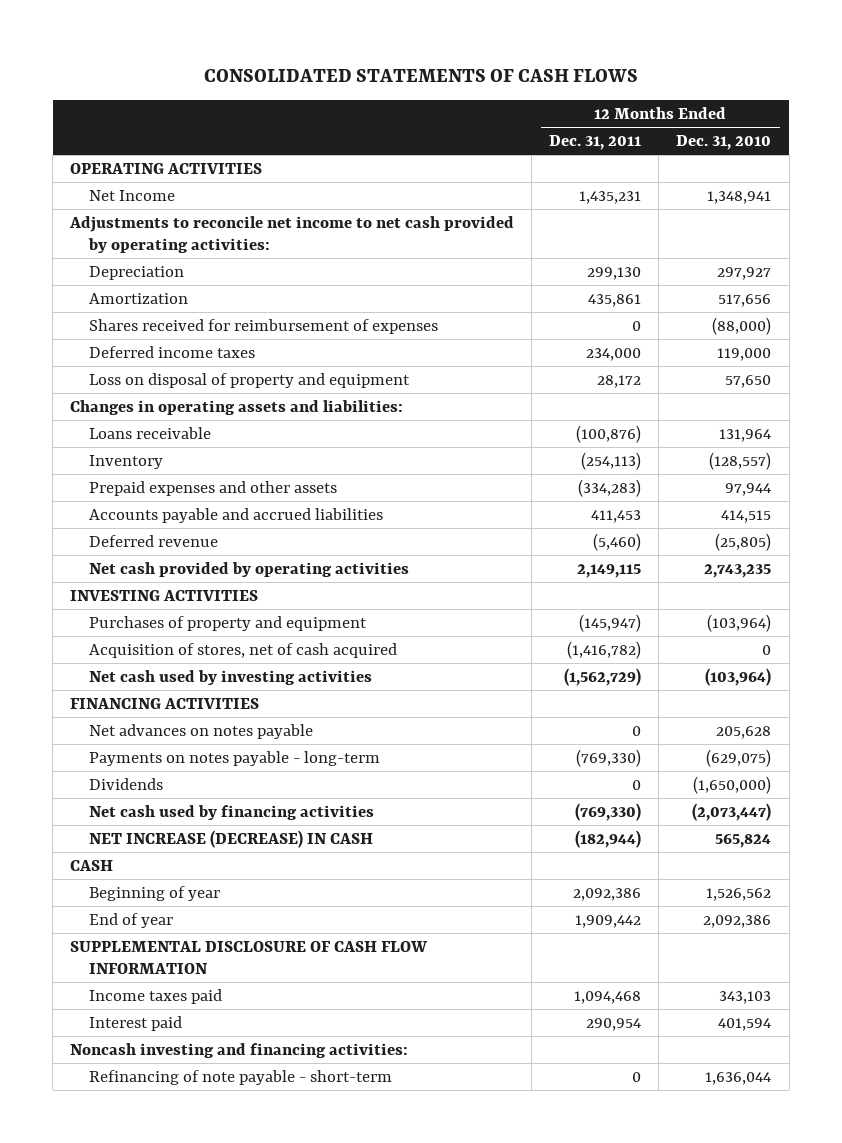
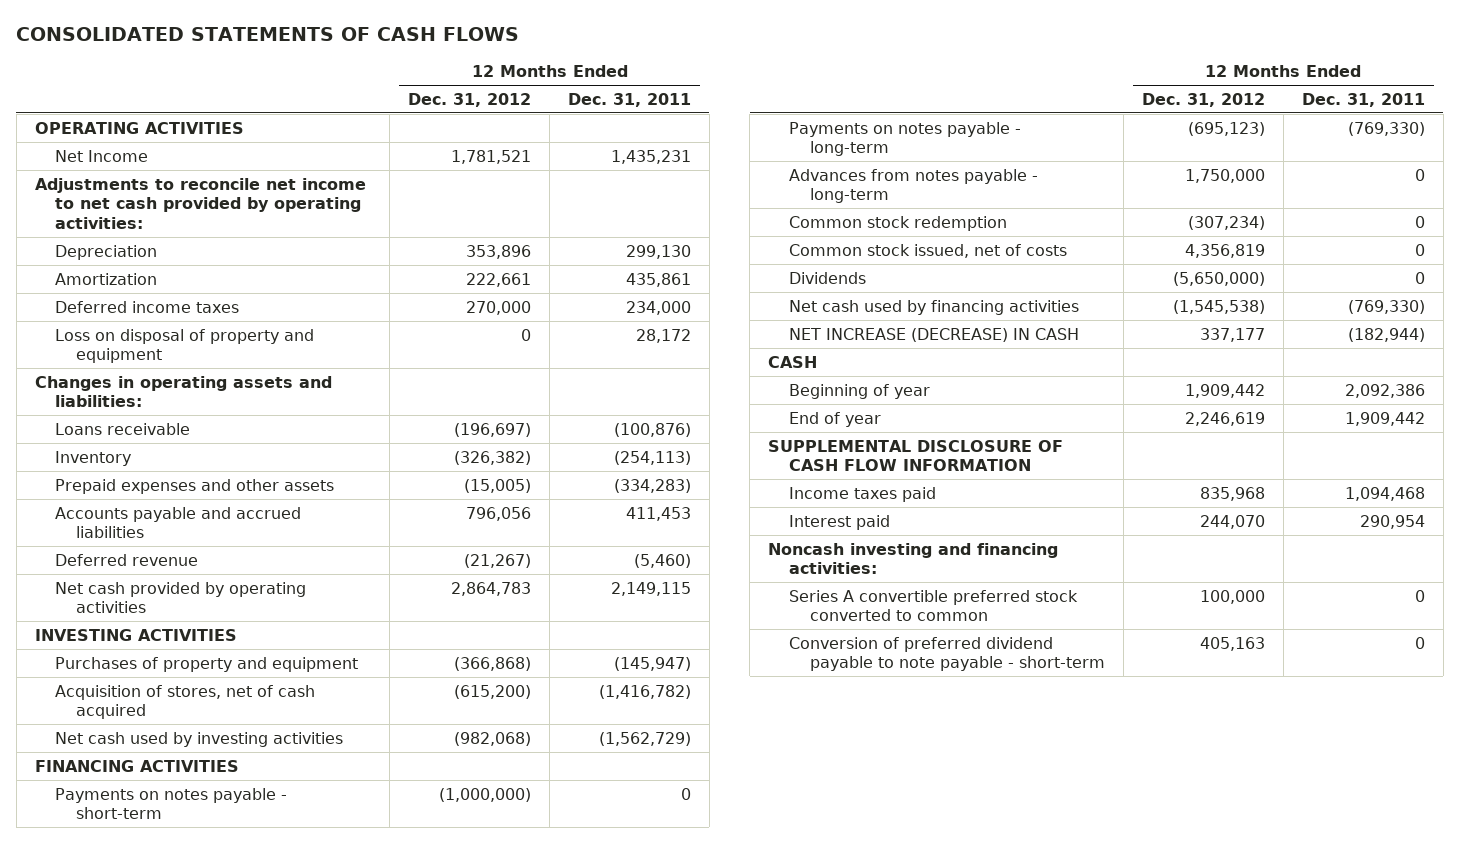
[676,134,772,150] Dec. 31, 2010 -> none
none -> [408,92,532,107] Dec. 31, 2012
[88,318,438,334] Shares received for reimbursement of expenses -> none
[88,723,313,739] Net advances on notes payable -> none
none -> [55,787,288,820] Payments on notes payable - short-term
none -> [789,168,1039,204] Advances from notes payable - long-term
none -> [789,215,1008,231] Common stock redemption
none -> [789,243,1068,258] Common stock issued, net of costs
none -> [789,589,1079,622] Series A convertible preferred stock converted to common
[88,1069,392,1085] Refinancing of note payable - short-term -> [789,636,1106,672] Conversion of preferred dividend payable to note payable - short-term

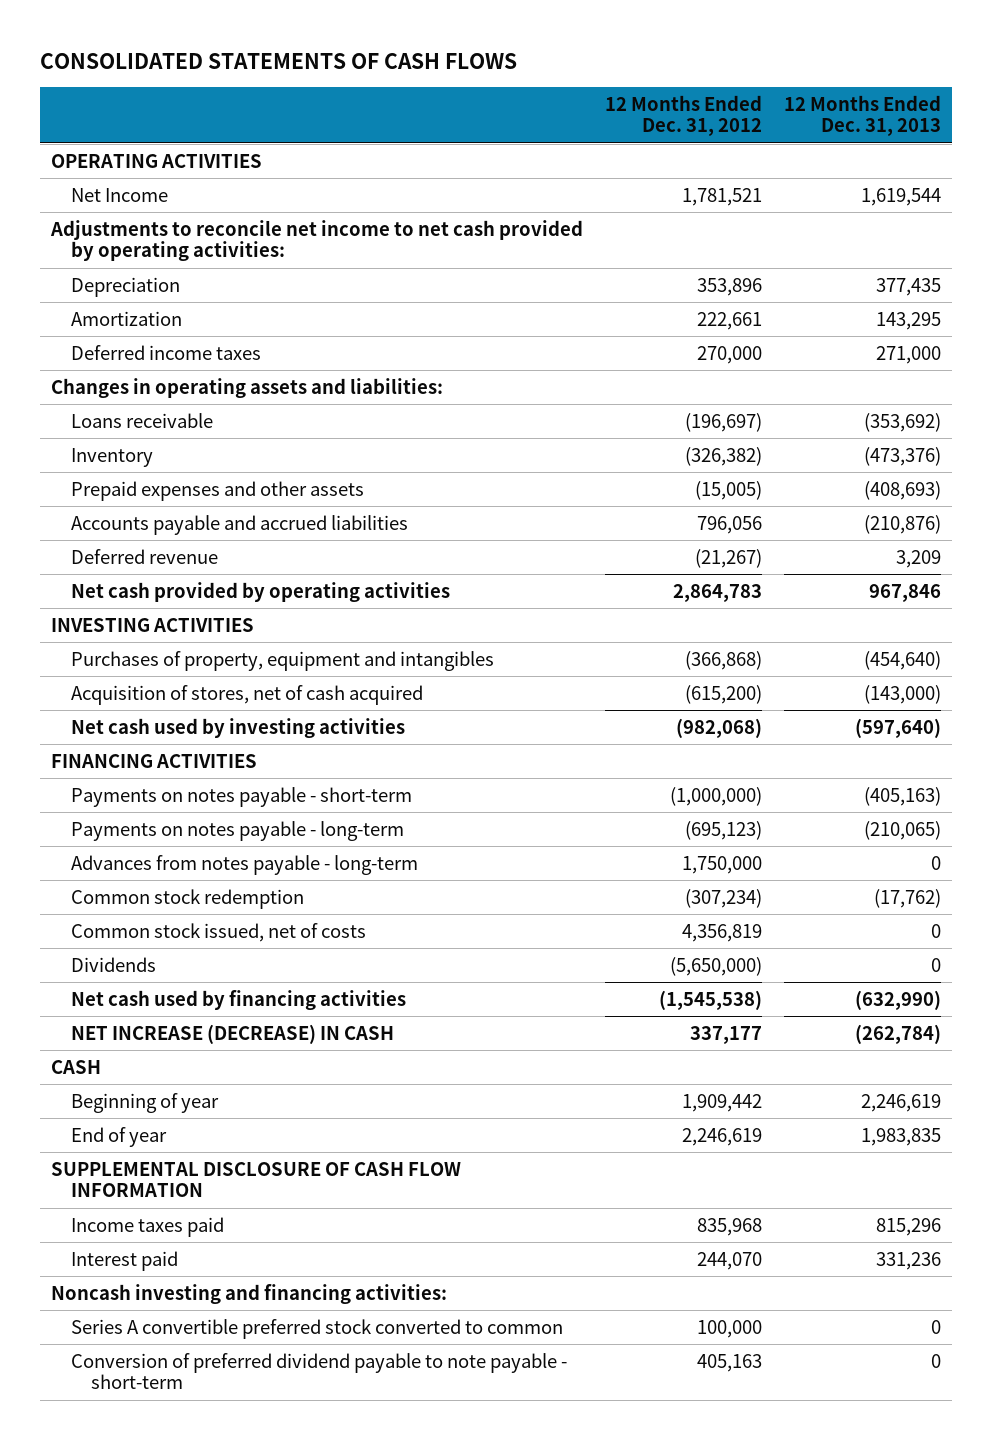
[568,92,692,107] Dec. 31, 2011 -> none
none -> [784,94,942,137] 12 Months Ended Dec. 31, 2013
[55,328,315,364] Loss on disposal of property and equipment -> none
[55,656,359,672] Purchases of property and equipment -> [71,650,495,671] Purchases of property, equipment and intangibles

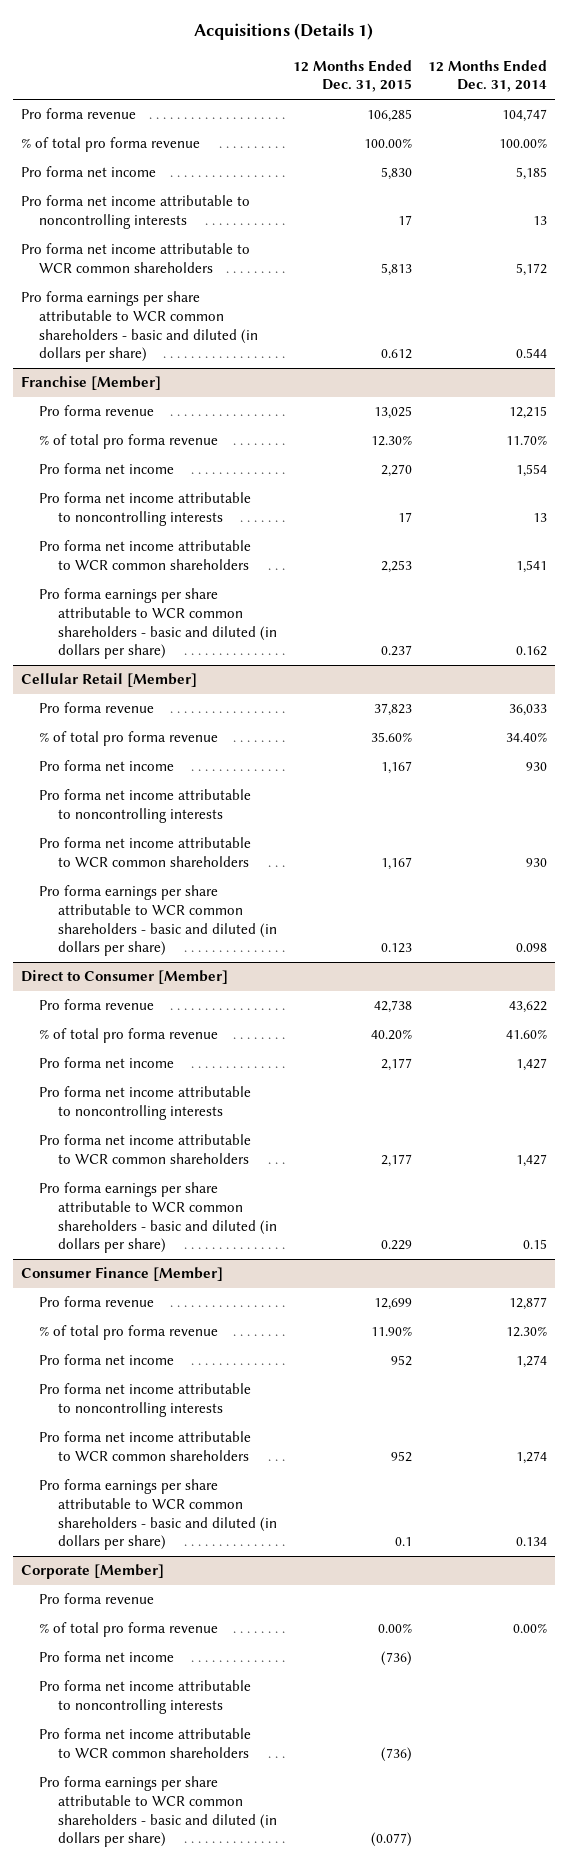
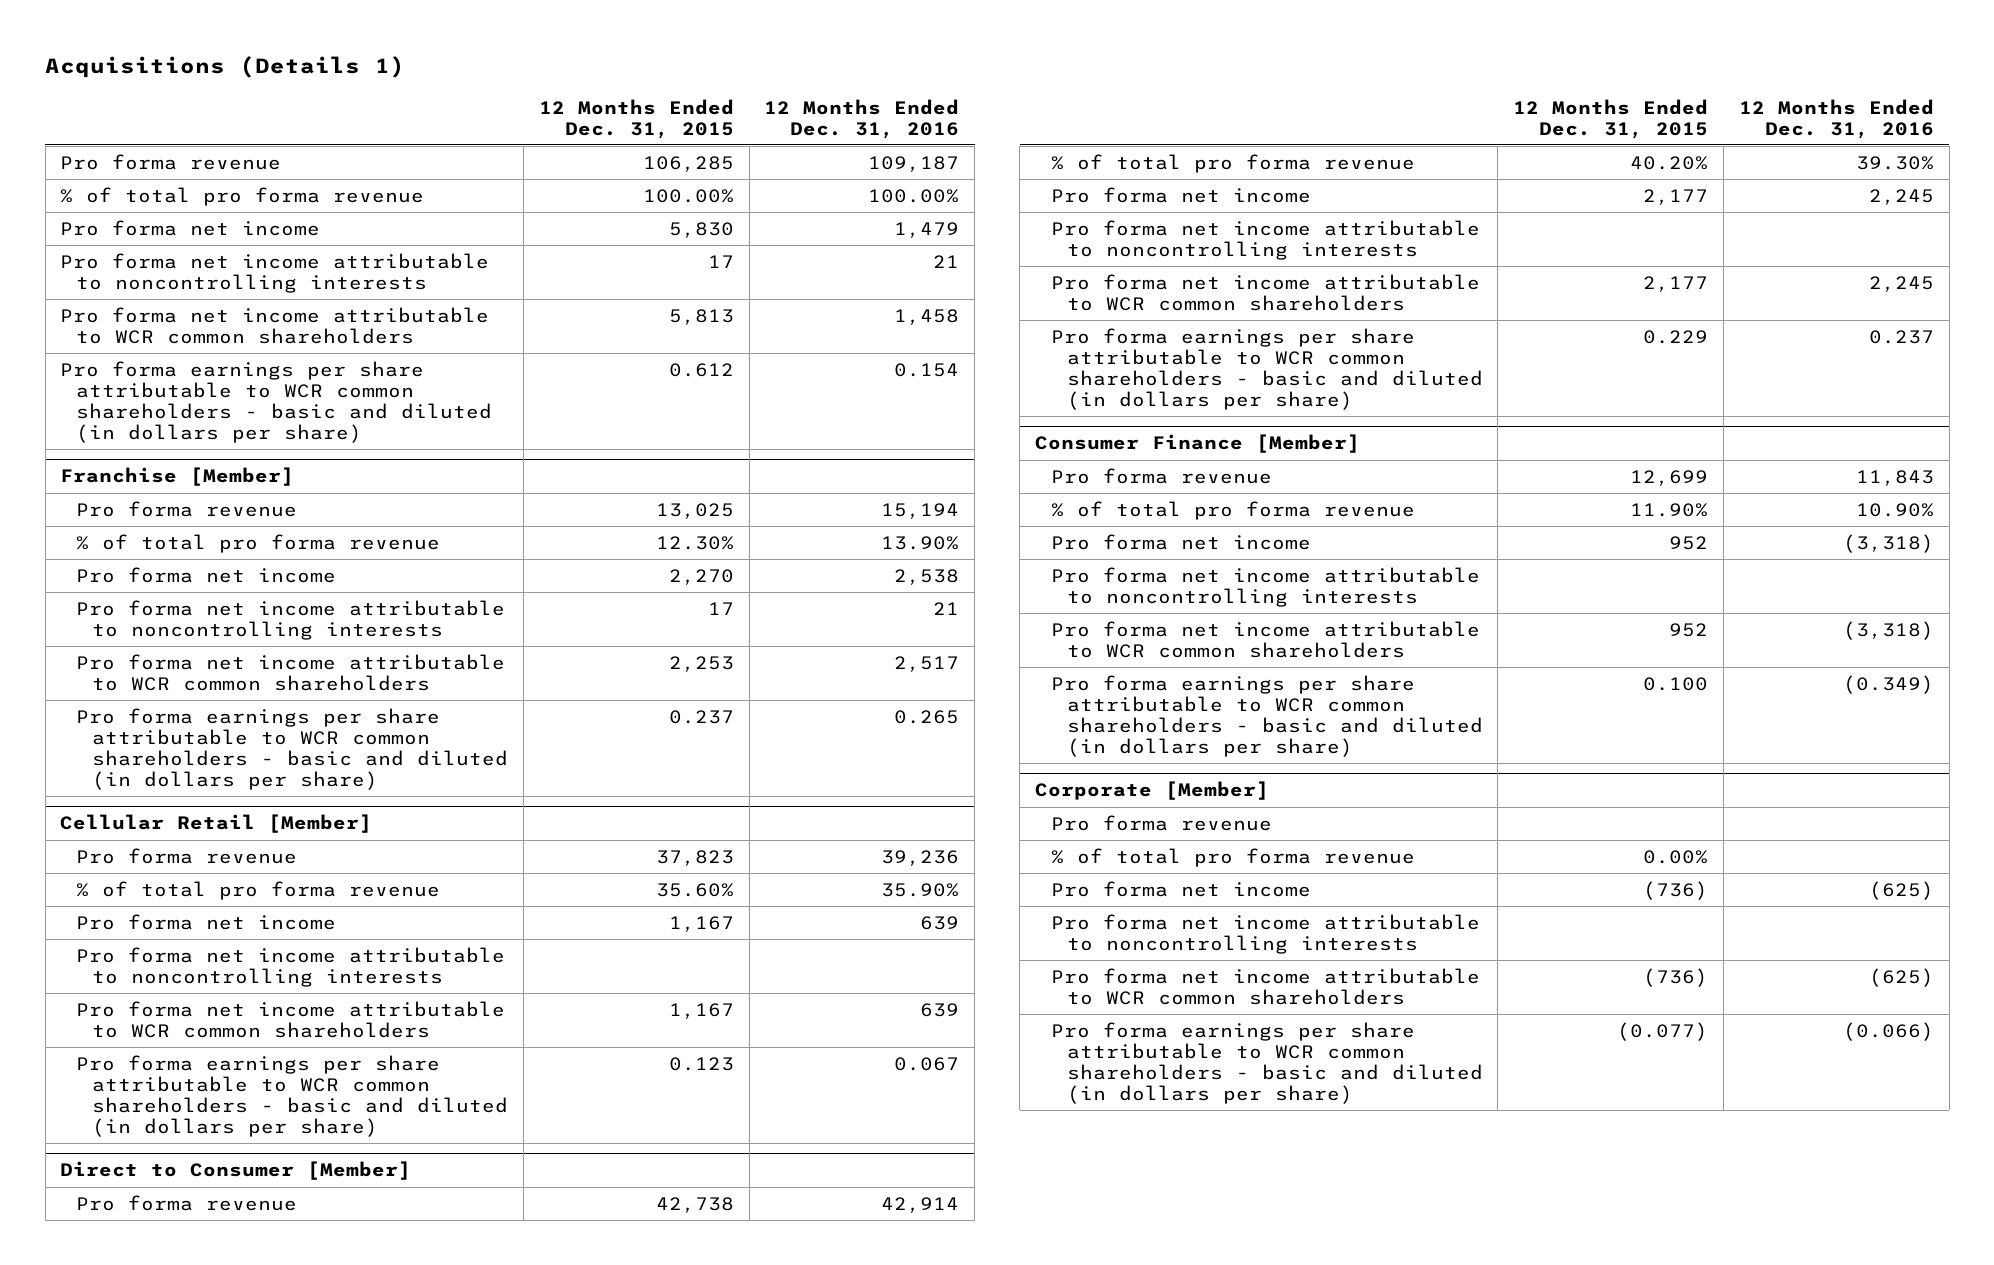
[427,59,547,93] 12 Months Ended Dec. 31, 2014 -> none
none -> [764,98,960,139] 12 Months Ended Dec. 31, 2016
[394,1537,412,1547] 0.1 -> [1643,676,1709,691] 0.100

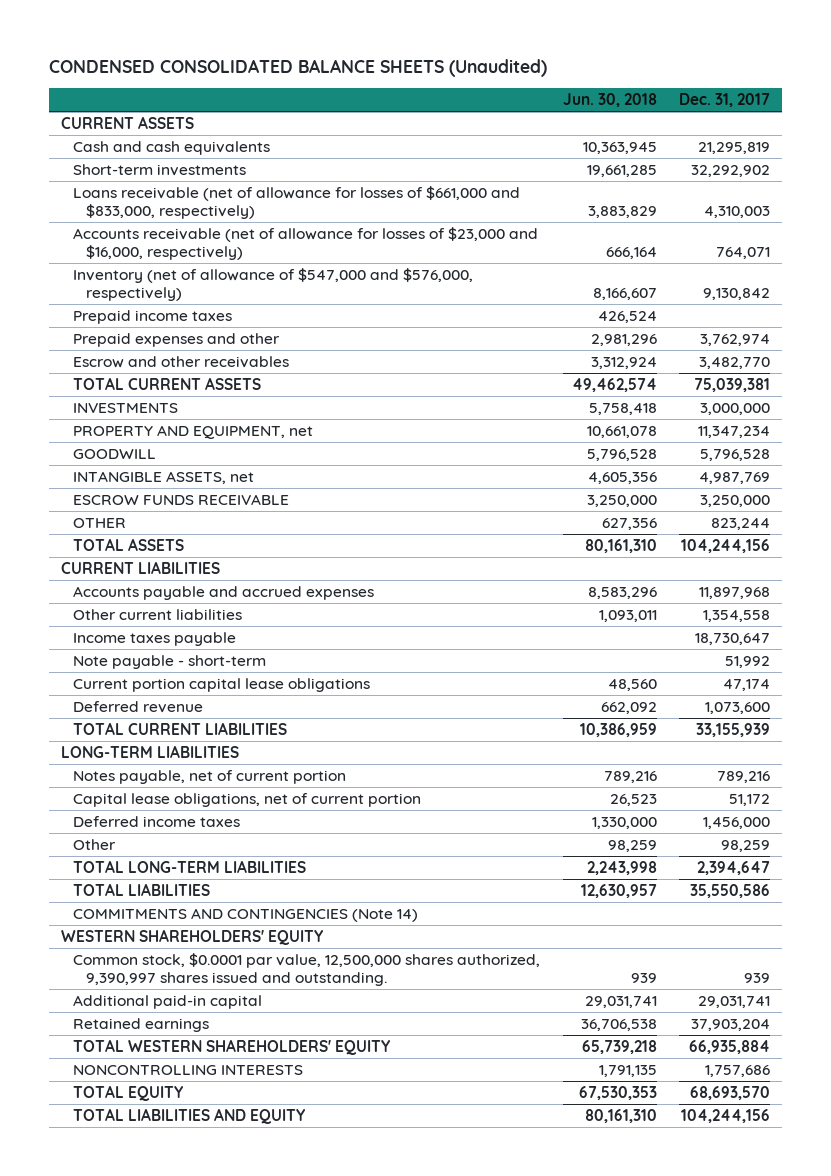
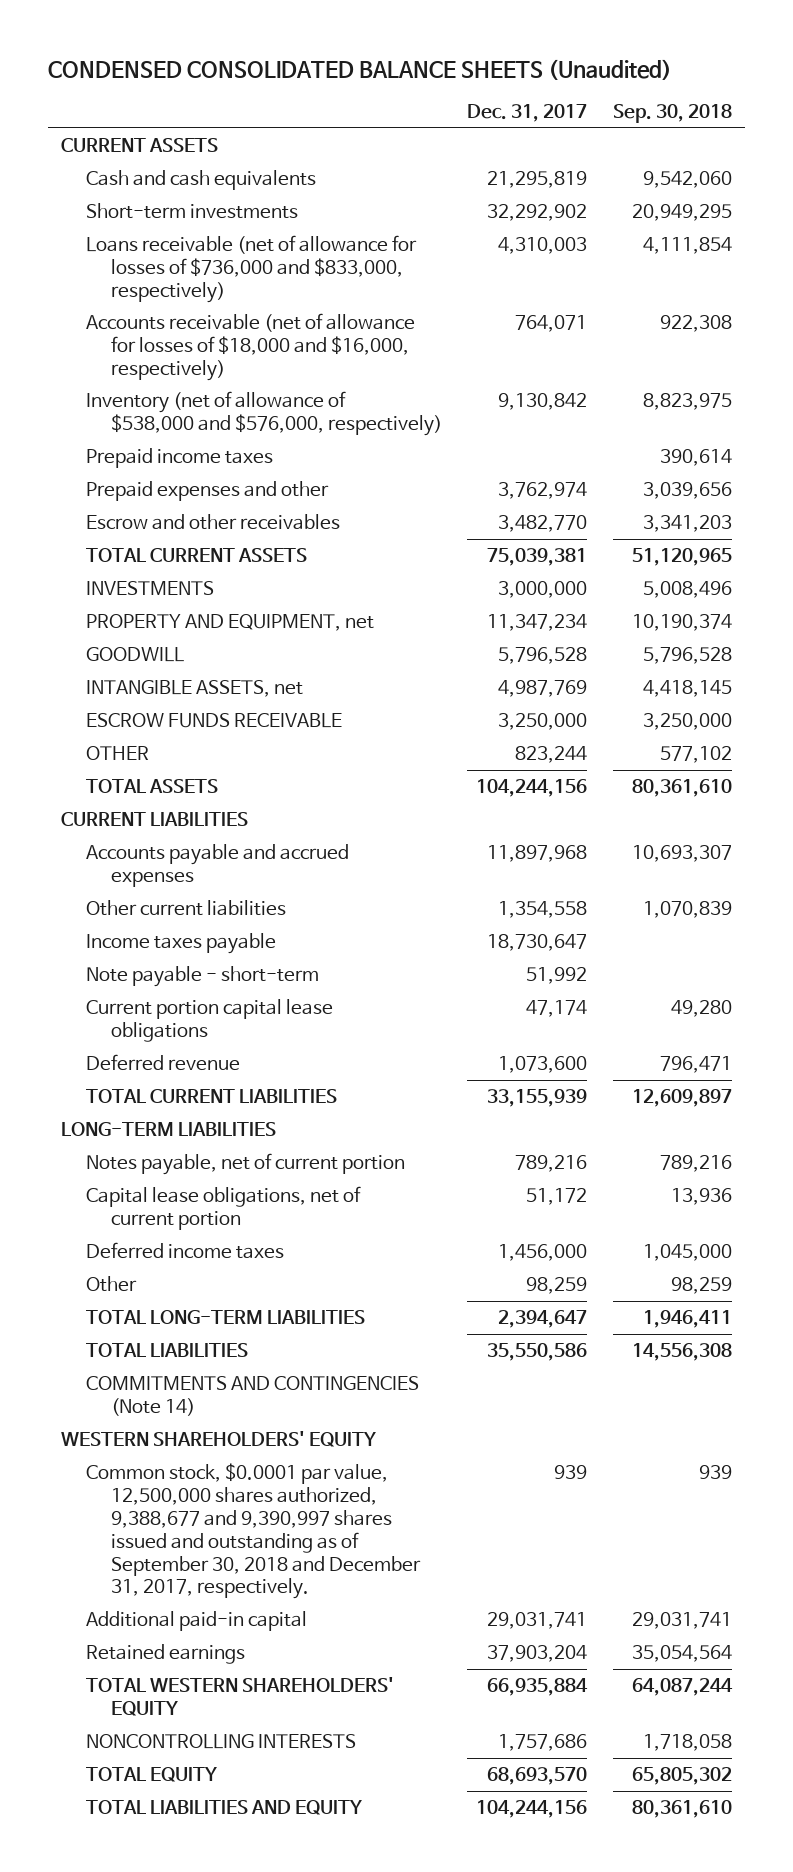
[562,93,657,108] Jun. 30, 2018 -> none
none -> [613,104,733,124] Sep. 30, 2018
[73,185,521,219] Loans receivable (net of allowance for losses of $661,000 and $833,000, respectively) -> [85,235,417,303] Loans receivable (net of allowance for losses of $736,000 and $833,000, respectively)
[73,226,539,260] Accounts receivable (net of allowance for losses of $23,000 and $16,000, respectively) -> [85,313,415,381] Accounts receivable (net of allowance for losses of $18,000 and $16,000, respectively)
[73,267,474,301] Inventory (net of allowance of $547,000 and $576,000, respectively) -> [85,391,442,436] Inventory (net of allowance of $538,000 and $576,000, respectively)
[73,952,541,986] Common stock, $0.0001 par value, 12,500,000 shares authorized, 9,390,997 shares issued and outstanding. -> [85,1463,421,1600] Common stock, $0.0001 par value, 12,500,000 shares authorized, 9,388,677 and 9,390,997 shares issued and outstanding as of September 30, 2018 and December 31, 2017, respectively.

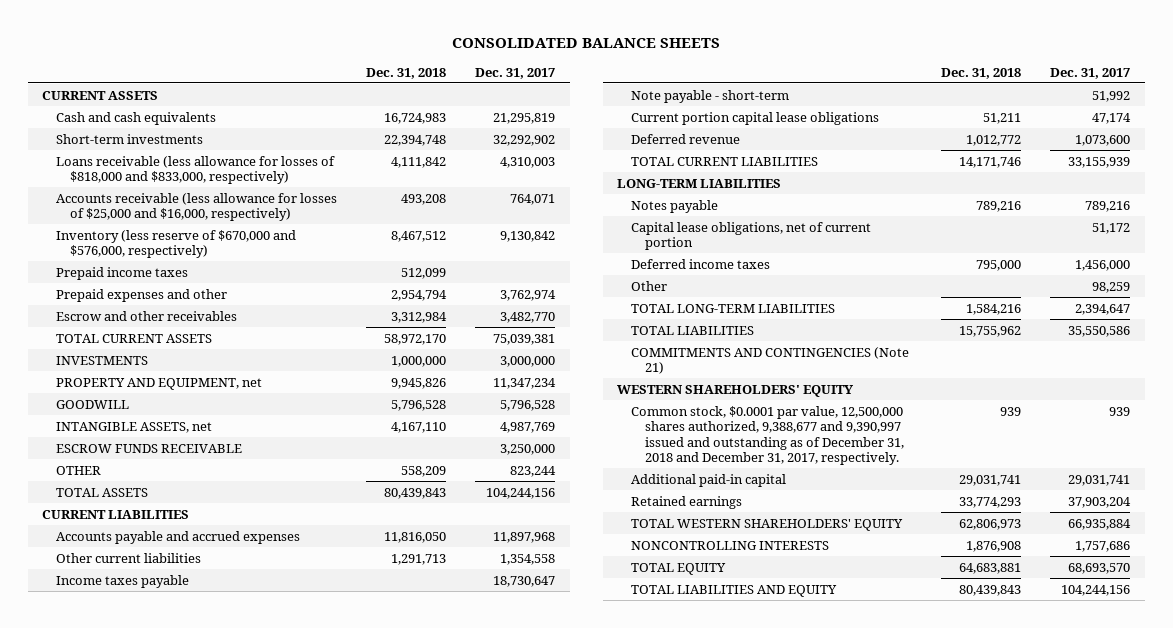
[47,58,672,80] CONDENSED CONSOLIDATED BALANCE SHEETS (Unaudited) -> [452,37,721,48] CONSOLIDATED BALANCE SHEETS
[613,104,733,124] Sep. 30, 2018 -> none
none -> [366,67,447,79] Dec. 31, 2018
[85,235,417,303] Loans receivable (net of allowance for losses of $736,000 and $833,000, respectively) -> [56,155,336,185] Loans receivable (less allowance for losses of $818,000 and $833,000, respectively)
[85,313,415,381] Accounts receivable (net of allowance for losses of $18,000 and $16,000, respectively) -> [56,192,338,222] Accounts receivable (less allowance for losses of $25,000 and $16,000, respectively)
[85,391,442,436] Inventory (net of allowance of $538,000 and $576,000, respectively) -> [56,229,297,259] Inventory (less reserve of $670,000 and $576,000, respectively)
[85,1153,405,1176] Notes payable, net of current portion -> [631,199,719,213] Notes payable
[85,1376,419,1416] COMMITMENTS AND CONTINGENCIES (Note 14) -> [631,346,910,375] COMMITMENTS AND CONTINGENCIES (Note 21)
[85,1463,421,1600] Common stock, $0.0001 par value, 12,500,000 shares authorized, 9,388,677 and 9,390,997 shares issued and outstanding as of September 30, 2018 and December 31, 2017, respectively. -> [631,405,905,466] Common stock, $0.0001 par value, 12,500,000 shares authorized, 9,388,677 and 9,390,997 issued and outstanding as of December 31, 2018 and December 31, 2017, respectively.

